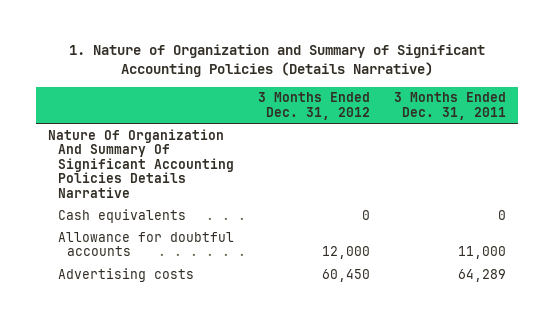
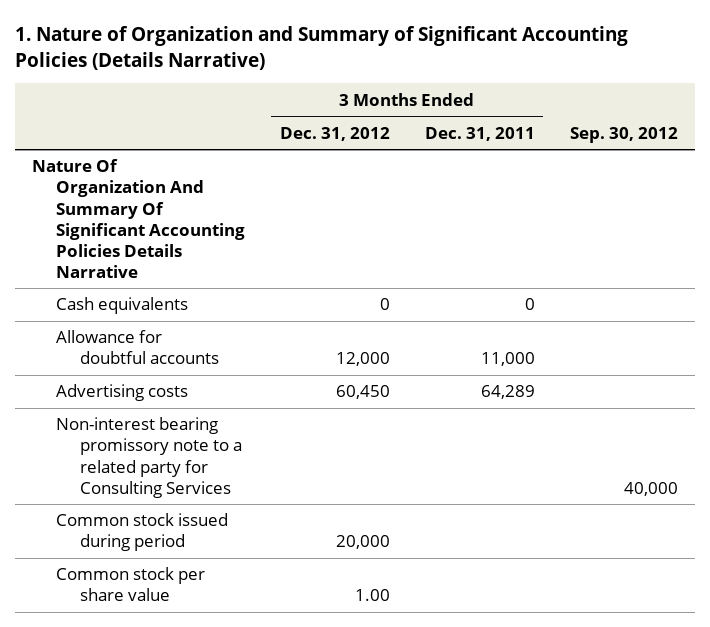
none -> [569,126,678,143] Sep. 30, 2012
none -> [56,417,242,498] Non-interest bearing promissory note to a related party for Consulting Services
none -> [56,513,229,552] Common stock issued during period
none -> [56,567,206,602] Common stock per share value

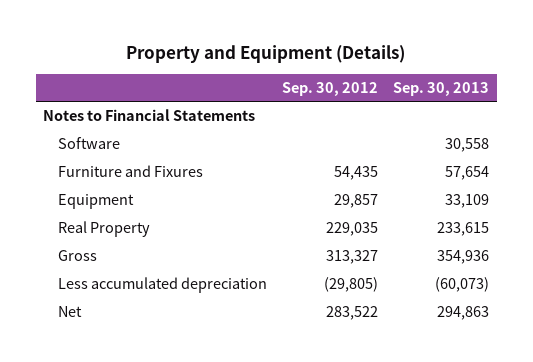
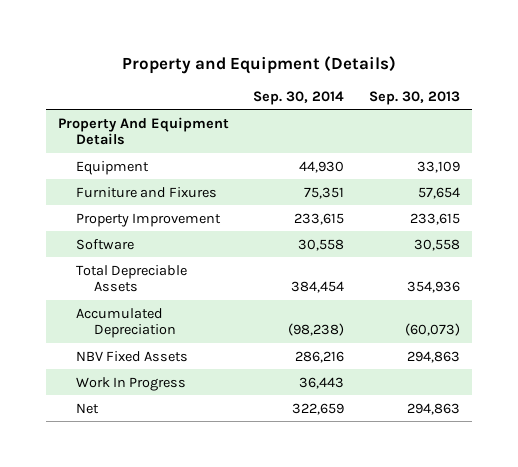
[282,81,379,96] Sep. 30, 2012 -> none
none -> [253,90,345,105] Sep. 30, 2014
[43,109,256,122] Notes to Financial Statements -> none
none -> [58,116,230,146] Property And Equipment Details
[58,165,204,178] Furniture and Fixures -> [75,186,217,198] Furniture and Fixures
[58,221,151,238] Real Property -> [75,212,221,227] Property Improvement
[58,137,121,150] Software -> [75,238,134,250] Software
[58,250,98,262] Gross -> [75,264,187,293] Total Depreciable Assets
[58,277,268,294] Less accumulated depreciation -> [75,307,176,339] Accumulated Depreciation
none -> [75,350,188,362] NBV Fixed Assets
none -> [75,376,186,391] Work In Progress

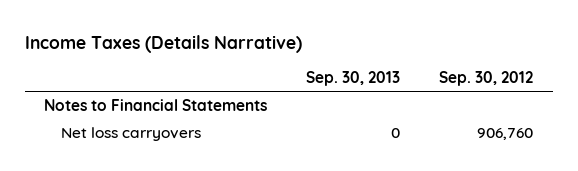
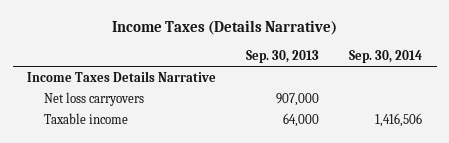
[439,71,534,87] Sep. 30, 2012 -> none
none -> [348,50,422,64] Sep. 30, 2014
[44,99,268,112] Notes to Financial Statements -> none
none -> [27,70,217,82] Income Taxes Details Narrative
[391,128,401,139] 0 -> [276,92,320,106] 907,000
none -> [43,112,128,124] Taxable income

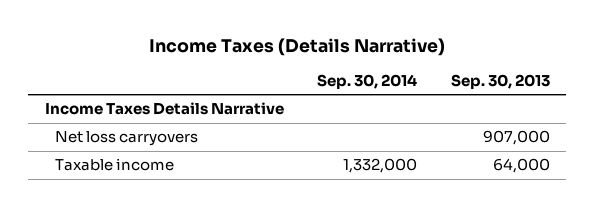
[374,112,422,127] 1,416,506 -> [343,158,418,174] 1,332,000

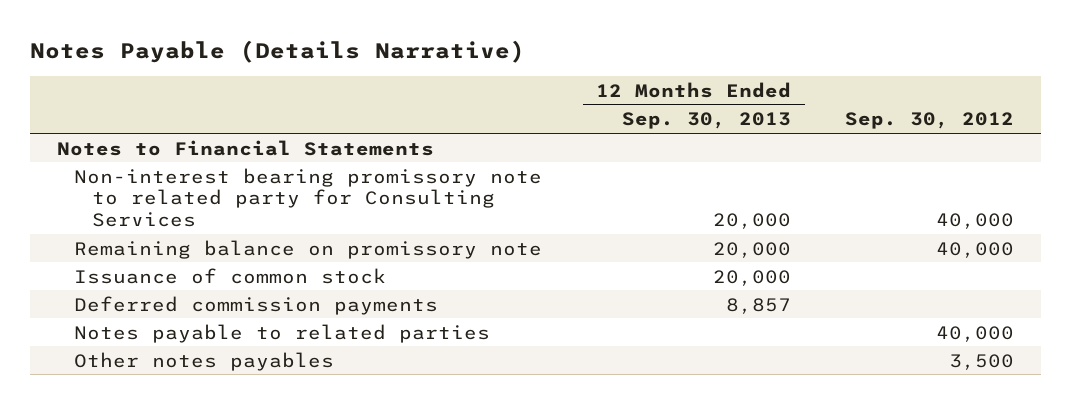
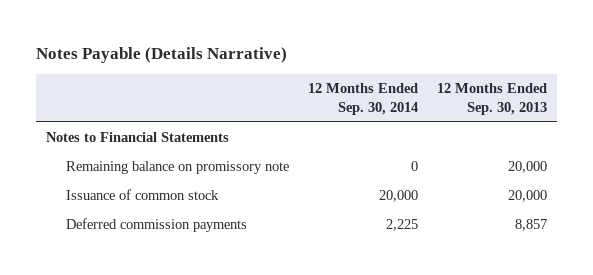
[845,112,1015,130] Sep. 30, 2012 -> none
none -> [307,83,418,116] 12 Months Ended Sep. 30, 2014
[74,167,543,228] Non-interest bearing promissory note to related party for Consulting Services -> none
[74,323,491,343] Notes payable to related parties -> none
[74,351,335,371] Other notes payables -> none

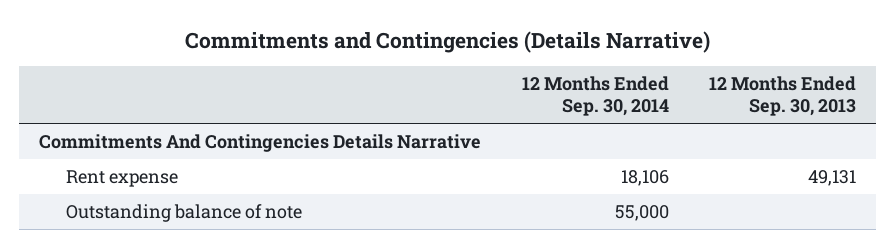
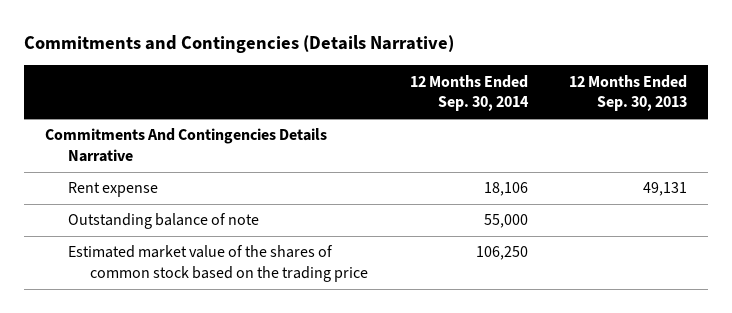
none -> [67,245,369,283] Estimated market value of the shares of common stock based on the trading price

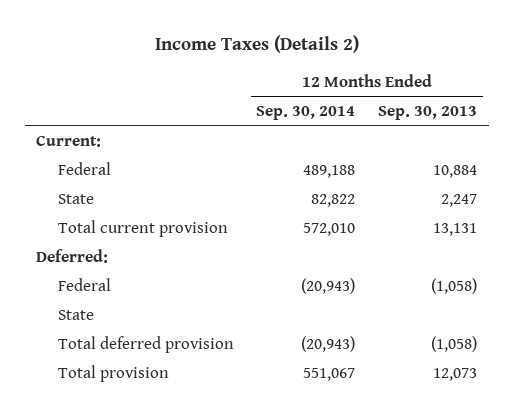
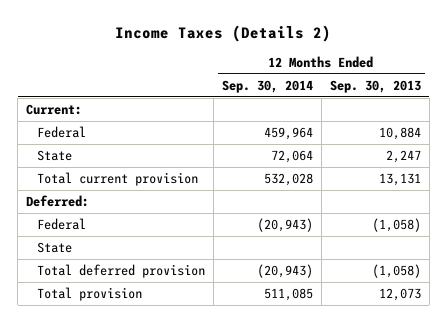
[303,164,356,178] 489,188 -> [263,127,313,141] 459,964
[311,193,356,207] 82,822 -> [270,150,313,164] 72,064
[303,222,356,236] 572,010 -> [263,173,313,187] 532,028
[303,367,356,381] 551,067 -> [263,288,313,302] 511,085

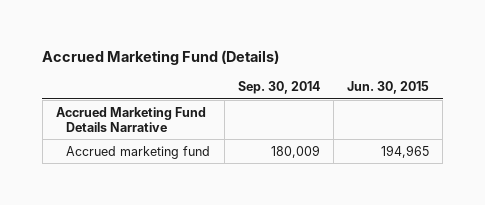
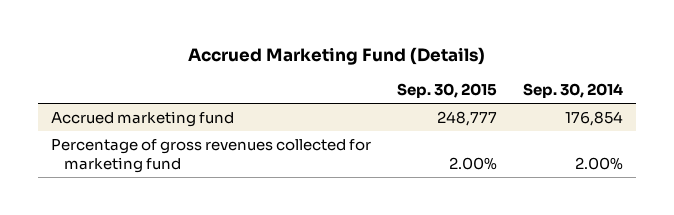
[347,81,430,95] Jun. 30, 2015 -> none
none -> [397,83,498,99] Sep. 30, 2015
[55,106,206,132] Accrued Marketing Fund Details Narrative -> none
[270,144,320,158] 180,009 -> [565,110,624,126] 176,854
none -> [51,138,372,174] Percentage of gross revenues collected for marketing fund

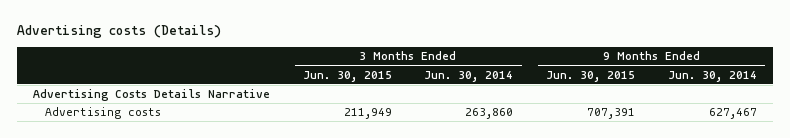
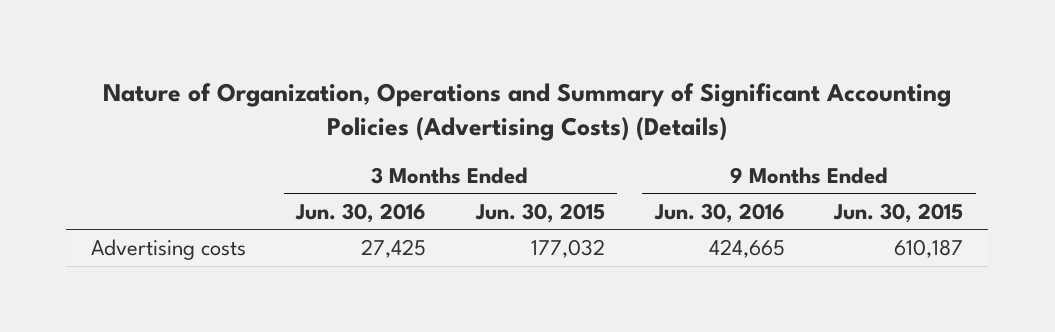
[16,25,221,39] Advertising costs (Details) -> [103,82,952,142] Nature of Organization, Operations and Summary of Significant Accounting Policies (Advertising Costs) (Details)
[424,70,514,82] Jun. 30, 2014 -> none
[668,70,758,82] Jun. 30, 2014 -> none
none -> [294,202,426,223] Jun. 30, 2016
none -> [653,202,785,223] Jun. 30, 2016
[32,89,270,102] Advertising Costs Details Narrative -> none
[343,108,392,120] 211,949 -> [530,239,605,259] 177,032
[587,108,636,120] 707,391 -> [894,239,964,259] 610,187

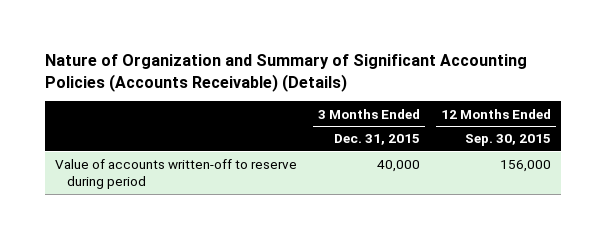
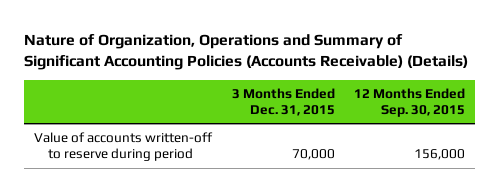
[45,54,528,92] Nature of Organization and Summary of Significant Accounting Policies (Accounts Receivable) (Details) -> [24,34,469,71] Nature of Organization, Operations and Summary of Significant Accounting Policies (Accounts Receivable) (Details)
[377,160,421,173] 40,000 -> [291,149,335,161] 70,000

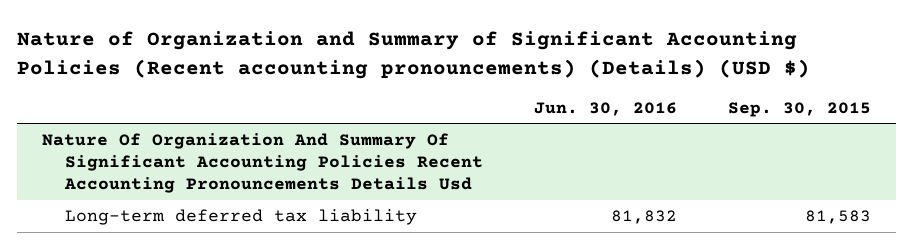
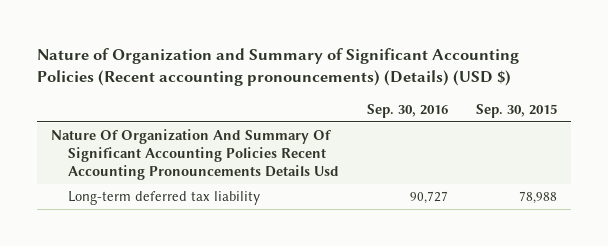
[534,101,678,116] Jun. 30, 2016 -> none
none -> [366,103,448,118] Sep. 30, 2016
[805,210,872,225] 81,583 -> [518,191,557,205] 78,988

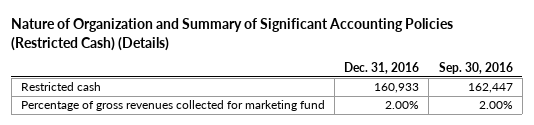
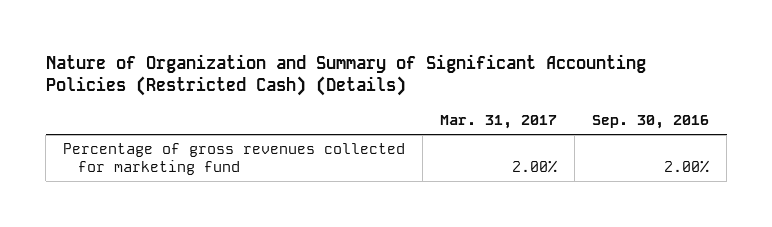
[344,62,420,75] Dec. 31, 2016 -> none
none -> [440,115,558,130] Mar. 31, 2017
[20,82,101,92] Restricted cash -> none

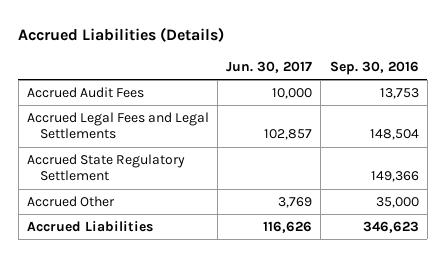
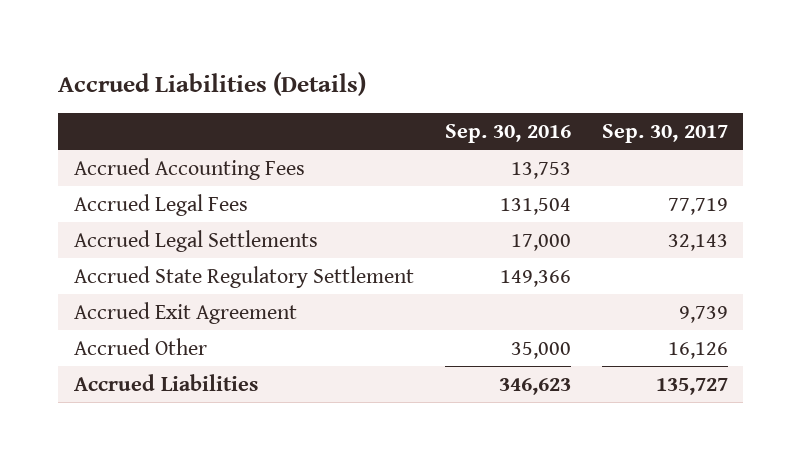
[226,60,313,73] Jun. 30, 2017 -> none
none -> [601,123,728,143] Sep. 30, 2017
[26,87,144,99] Accrued Audit Fees -> [73,157,305,180] Accrued Accounting Fees
none -> [73,193,248,216] Accrued Legal Fees
[26,112,209,140] Accrued Legal Fees and Legal Settlements -> [73,229,318,252] Accrued Legal Settlements
[369,129,419,141] 148,504 -> [510,233,571,251] 17,000
none -> [73,301,297,324] Accrued Exit Agreement

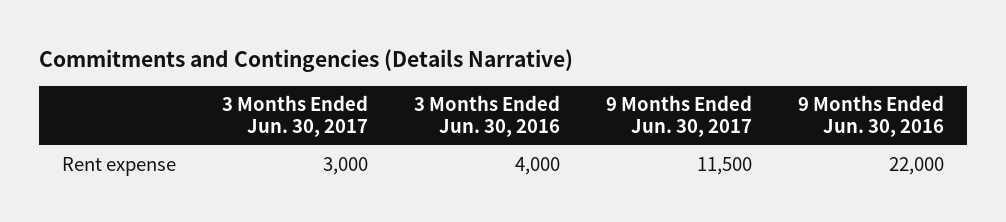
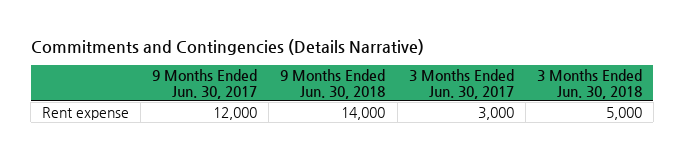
[413,94,560,138] 3 Months Ended Jun. 30, 2016 -> none
[798,94,945,138] 9 Months Ended Jun. 30, 2016 -> none
none -> [280,68,386,99] 9 Months Ended Jun. 30, 2018
none -> [536,68,642,99] 3 Months Ended Jun. 30, 2018
[696,157,752,176] 11,500 -> [213,106,258,120] 12,000

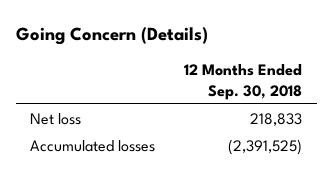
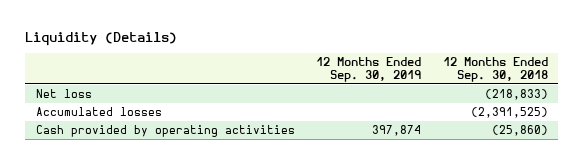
[15,27,208,46] Going Concern (Details) -> [25,32,178,47] Liquidity (Details)
none -> [316,57,422,82] 12 Months Ended Sep. 30, 2019
[250,112,303,126] 218,833 -> [484,89,548,101] (218,833)
none -> [35,125,295,138] Cash provided by operating activities

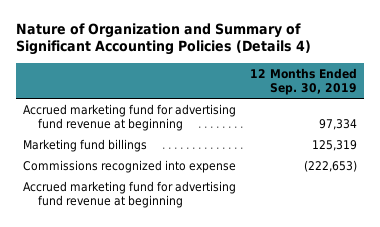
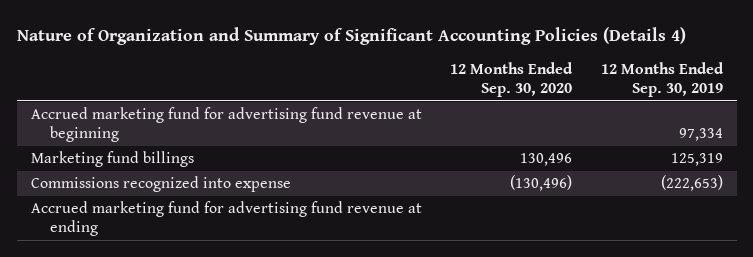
none -> [450,62,574,98] 12 Months Ended Sep. 30, 2020
[22,180,236,209] Accrued marketing fund for advertising fund revenue at beginning -> [30,201,422,237] Accrued marketing fund for advertising fund revenue at ending

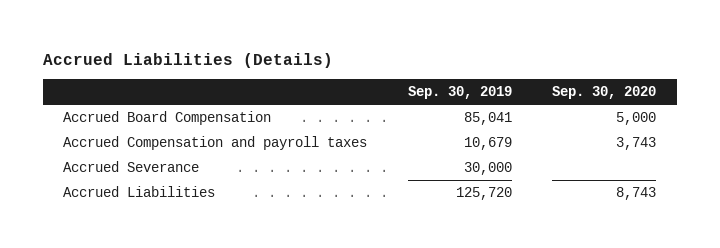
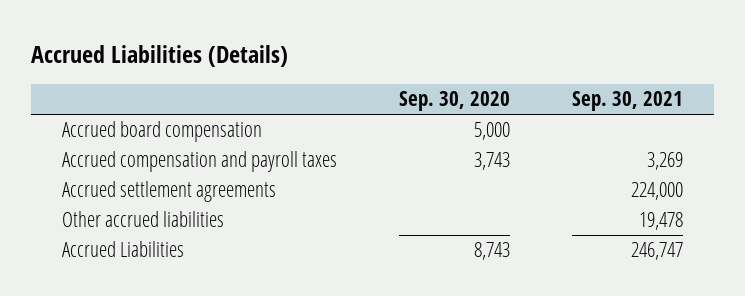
[407,86,512,100] Sep. 30, 2019 -> none
none -> [571,91,683,112] Sep. 30, 2021
[63,111,272,126] Accrued Board Compensation -> [61,121,262,143] Accrued board compensation
[63,136,368,151] Accrued Compensation and payroll taxes -> [61,151,337,173] Accrued compensation and payroll taxes
none -> [61,181,276,203] Accrued settlement agreements
[63,161,200,173] Accrued Severance -> [61,211,224,228] Other accrued liabilities

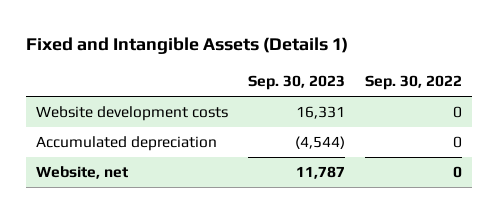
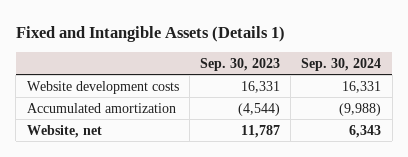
[365,75,463,91] Sep. 30, 2022 -> none
none -> [301,57,382,71] Sep. 30, 2024
[35,136,217,152] Accumulated depreciation -> [26,102,176,113] Accumulated amortization

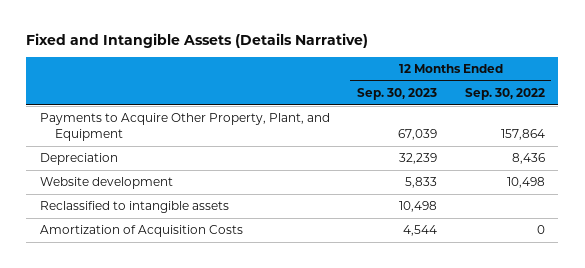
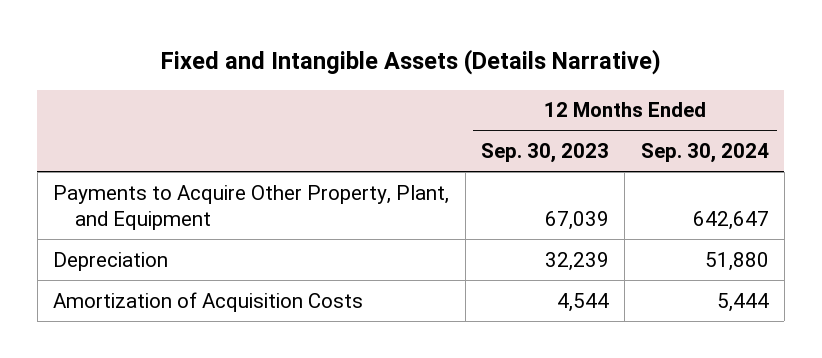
[464,88,545,101] Sep. 30, 2022 -> none
none -> [640,142,769,163] Sep. 30, 2024
[39,177,173,190] Website development -> none
[39,201,229,214] Reclassified to intangible assets -> none

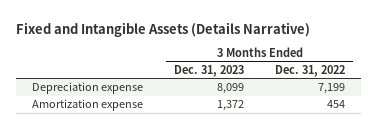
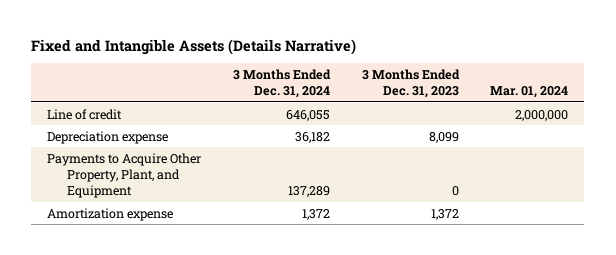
[275,64,346,77] Dec. 31, 2022 -> none
none -> [232,69,331,99] 3 Months Ended Dec. 31, 2024
none -> [490,86,569,99] Mar. 01, 2024
none -> [47,108,123,120] Line of credit
none -> [47,152,202,199] Payments to Acquire Other Property, Plant, and Equipment

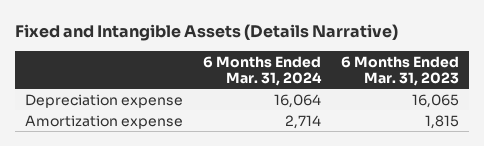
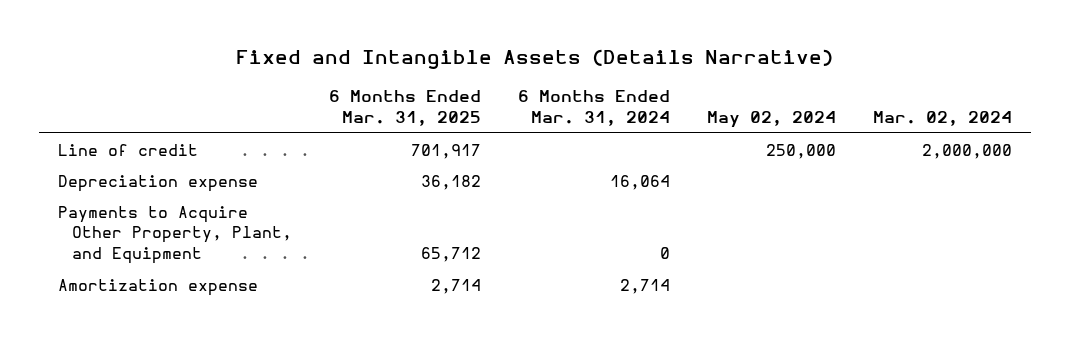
[341,55,460,86] 6 Months Ended Mar. 31, 2023 -> none
none -> [328,90,481,126] 6 Months Ended Mar. 31, 2025
none -> [707,110,837,128] May 02, 2024
none -> [873,110,1013,126] Mar. 02, 2024
none -> [57,143,198,156] Line of credit
none -> [57,205,292,265] Payments to Acquire Other Property, Plant, and Equipment

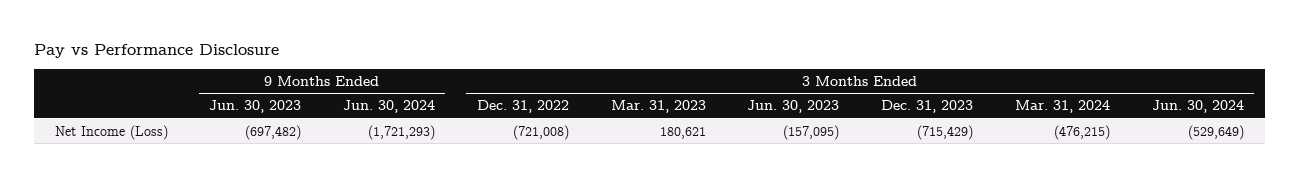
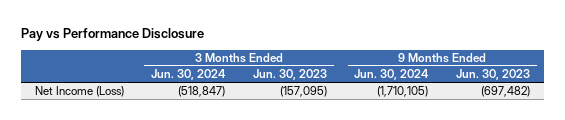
[476,100,569,114] Dec. 31, 2022 -> none
[610,100,706,114] Mar. 31, 2023 -> none
[881,100,974,114] Dec. 31, 2023 -> none
[1014,100,1110,114] Mar. 31, 2024 -> none
[368,124,436,140] (1,721,293) -> [377,86,429,98] (1,710,105)
[1187,124,1244,140] (529,649) -> [178,86,226,98] (518,847)

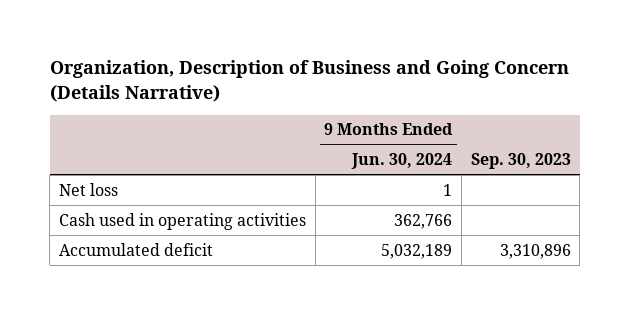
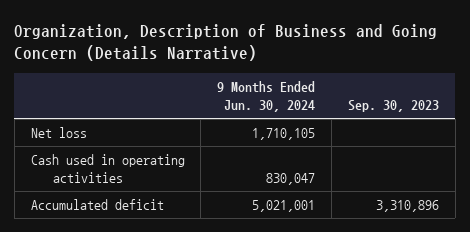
[443,183,453,196] 1 -> [252,128,316,141] 1,710,105
[394,213,453,229] 362,766 -> [266,173,316,186] 830,047
[381,243,453,259] 5,032,189 -> [252,200,316,213] 5,021,001

